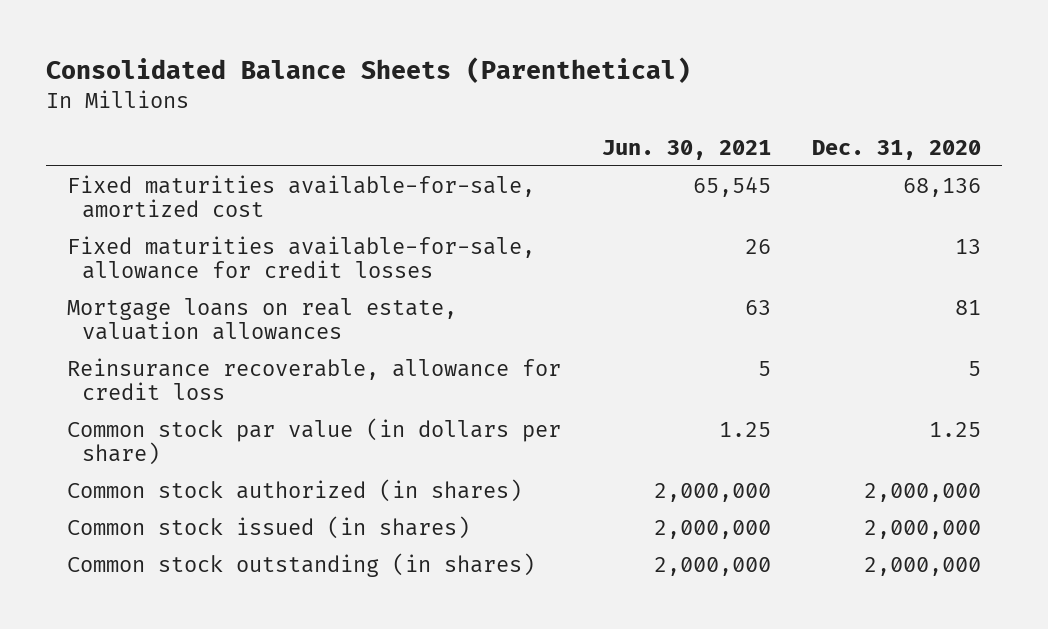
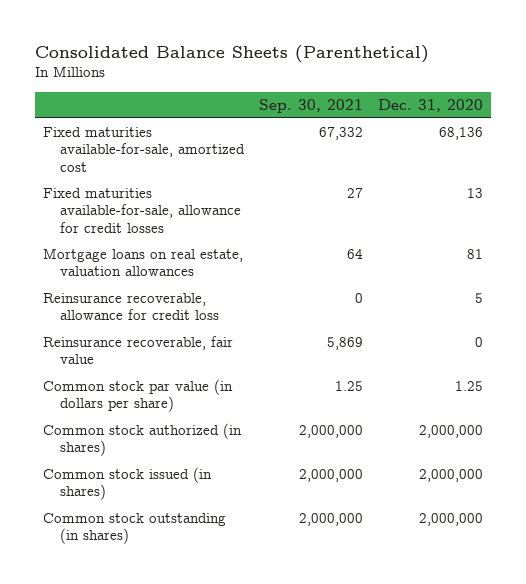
[601,139,771,160] Jun. 30, 2021 -> none
none -> [259,98,364,113] Sep. 30, 2021
none -> [42,336,233,365] Reinsurance recoverable, fair value

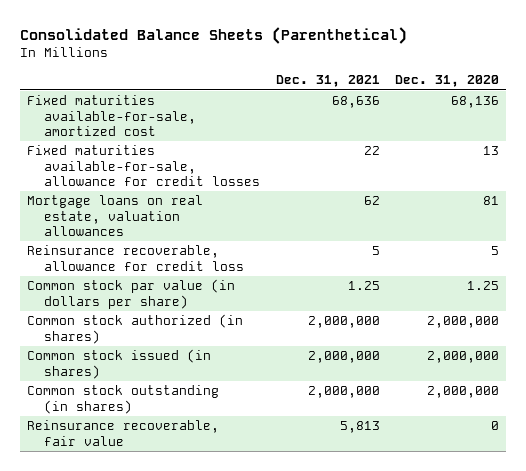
[259,98,364,113] Sep. 30, 2021 -> none
none -> [275,75,380,88] Dec. 31, 2021
[42,336,233,365] Reinsurance recoverable, fair value -> [27,420,220,446] Reinsurance recoverable, fair value

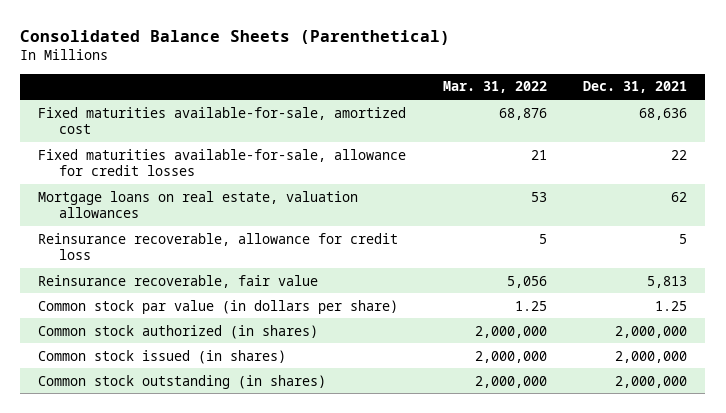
[394,75,499,88] Dec. 31, 2020 -> none
none -> [442,81,547,94] Mar. 31, 2022
[27,420,220,446] Reinsurance recoverable, fair value -> [38,274,319,288] Reinsurance recoverable, fair value

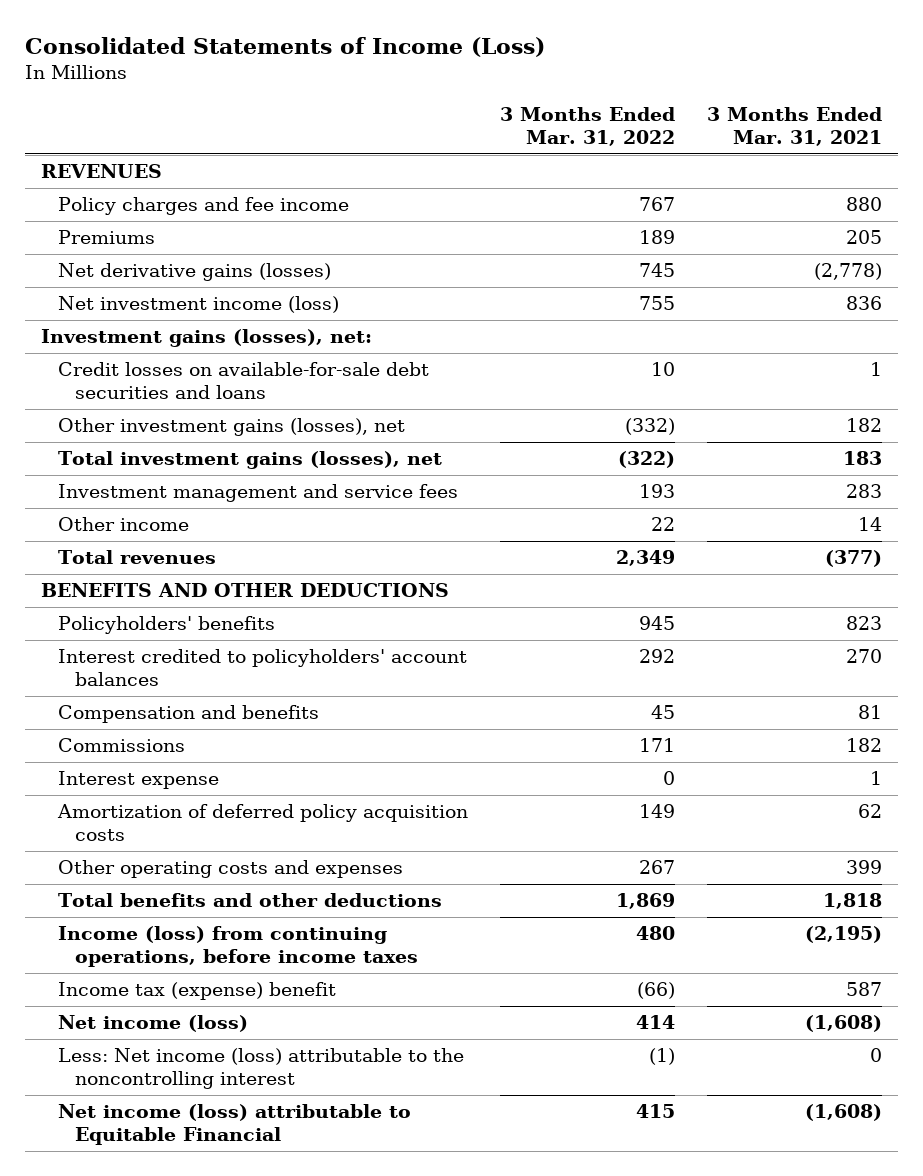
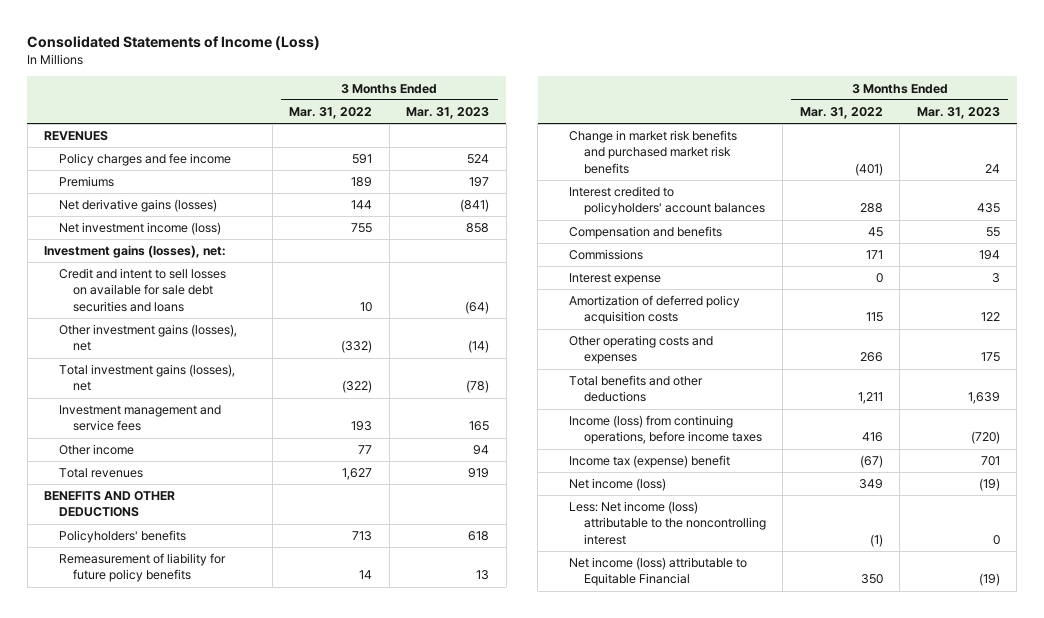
[706,107,882,147] 3 Months Ended Mar. 31, 2021 -> none
none -> [406,106,490,119] Mar. 31, 2023
[638,197,675,212] 767 -> [352,154,373,165] 591
[638,263,675,278] 745 -> [351,200,373,210] 144
[57,362,429,400] Credit losses on available-for-sale debt securities and loans -> [58,268,226,312] Credit and intent to sell losses on available for sale debt securities and loans
[650,517,675,532] 22 -> [358,445,373,455] 77
[615,550,675,567] 2,349 -> [342,468,373,481] 1,627
[638,616,675,631] 945 -> [352,531,373,542] 713
none -> [58,553,226,583] Remeasurement of liability for future policy benefits
none -> [569,130,738,174] Change in market risk benefits and purchased market risk benefits
[638,649,675,664] 292 -> [859,203,883,214] 288
[638,804,675,819] 149 -> [865,312,883,323] 115
[638,860,675,875] 267 -> [859,352,883,363] 266
[615,893,675,910] 1,869 -> [857,392,883,405] 1,211
[635,926,675,941] 480 -> [861,432,883,443] 416
[636,982,675,1000] (66) -> [859,455,883,469] (67)
[635,1015,675,1030] 414 -> [858,479,883,490] 349
[635,1104,675,1119] 415 -> [860,574,883,585] 350

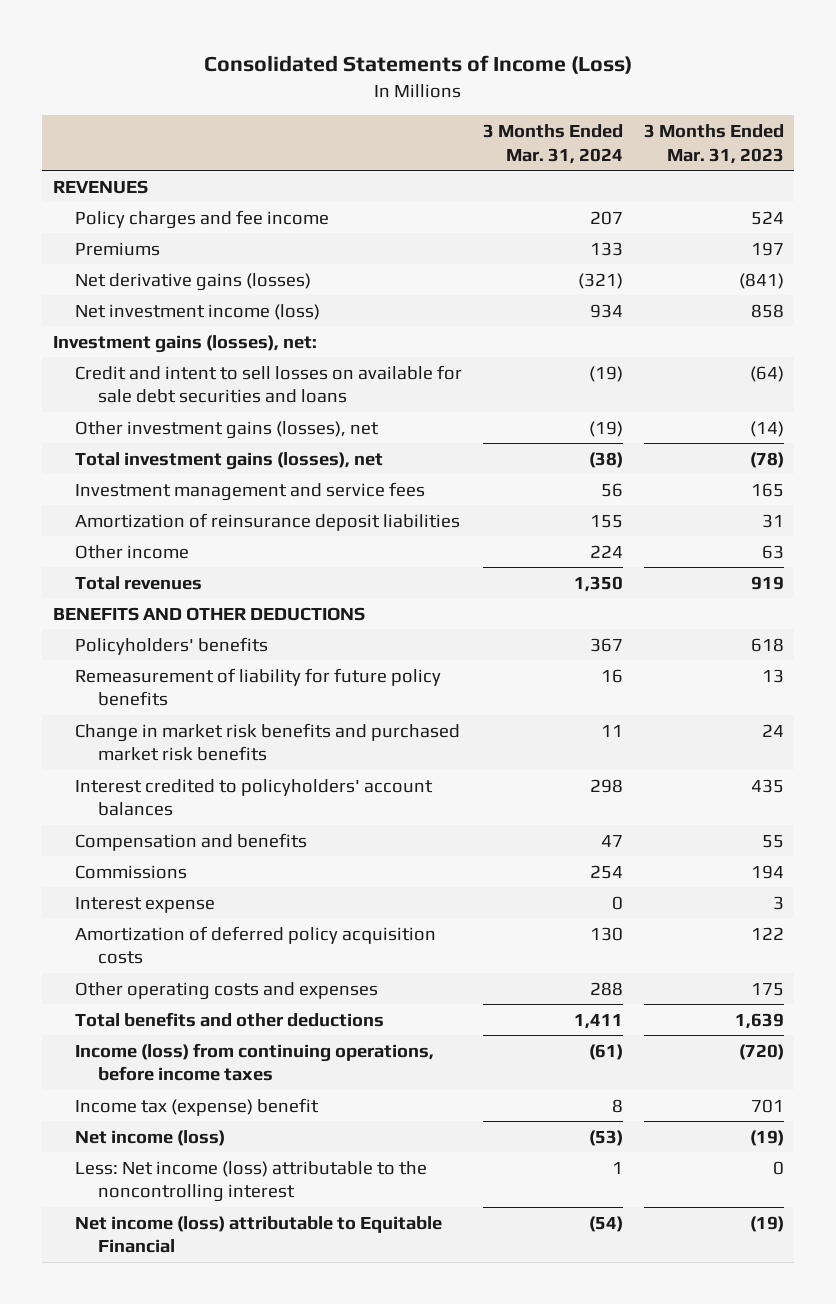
[289,106,373,119] Mar. 31, 2022 -> none
none -> [482,123,623,164] 3 Months Ended Mar. 31, 2024
none -> [75,512,461,531] Amortization of reinsurance deposit liabilities
[473,445,490,456] 94 -> [761,544,784,559] 63

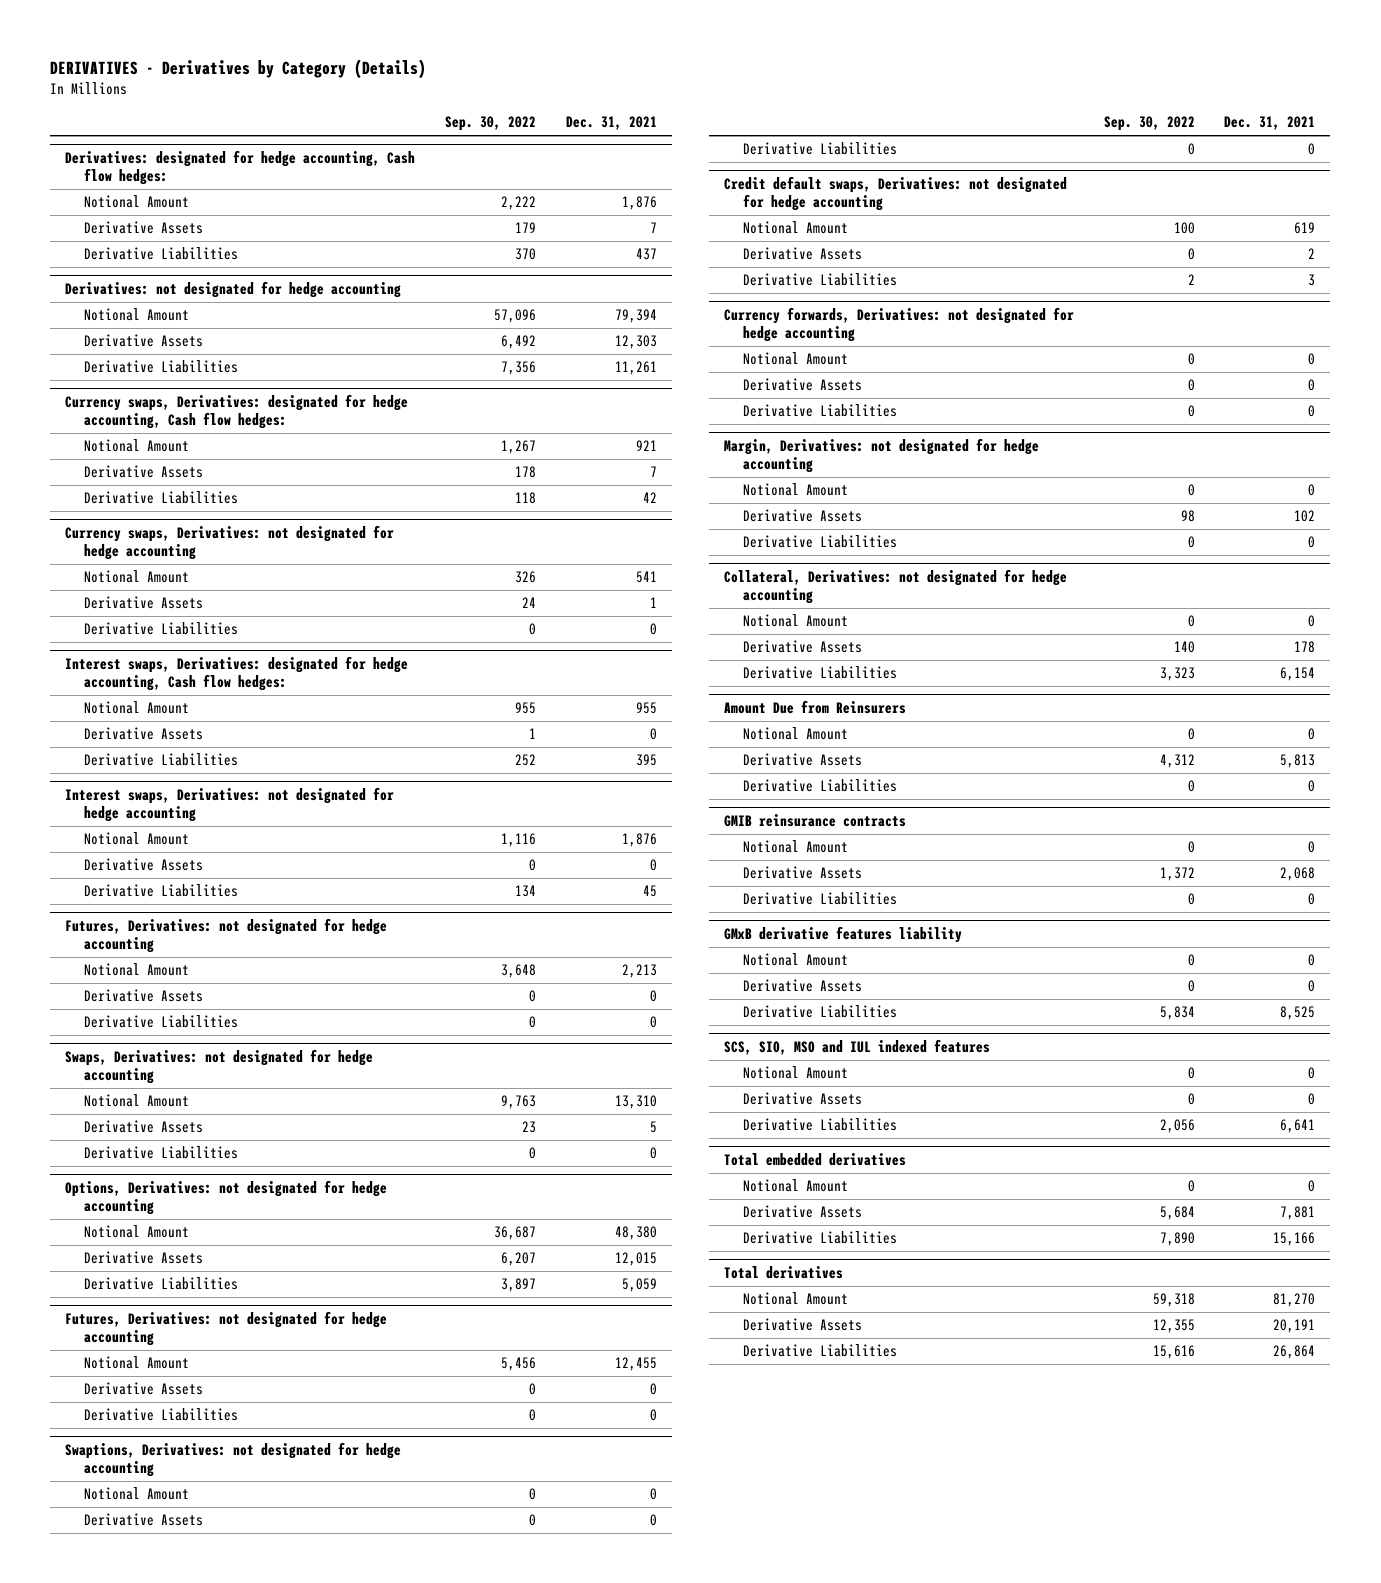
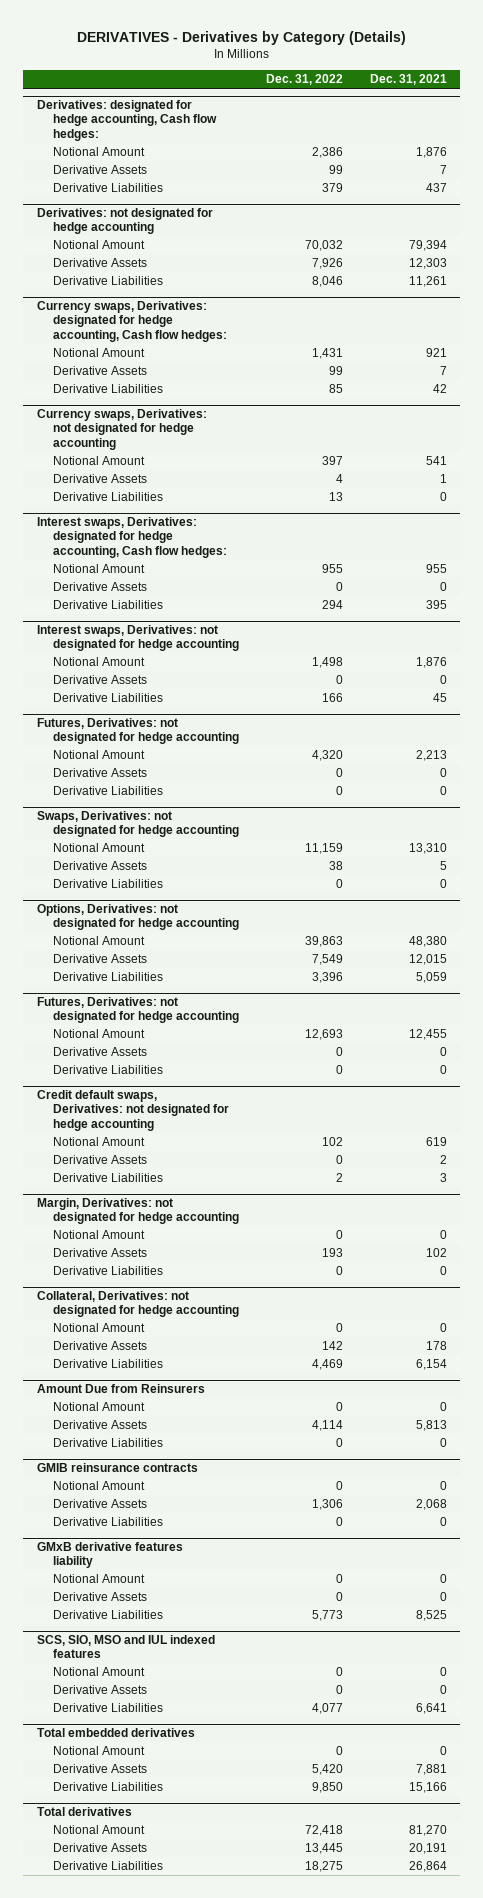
[444,116,536,132] Sep. 30, 2022 -> none
none -> [265,74,343,86] Dec. 31, 2022
[65,1442,402,1478] Swaptions, Derivatives: not designated for hedge accounting -> none
[84,1487,190,1501] Notional Amount -> none
[84,1513,204,1527] Derivative Assets -> none
[743,142,898,156] Derivative Liabilities -> none
[723,307,1074,343] Currency forwards, Derivatives: not designated for hedge accounting -> none
[743,352,849,366] Notional Amount -> none
[743,378,863,392] Derivative Assets -> none
[743,404,898,418] Derivative Liabilities -> none

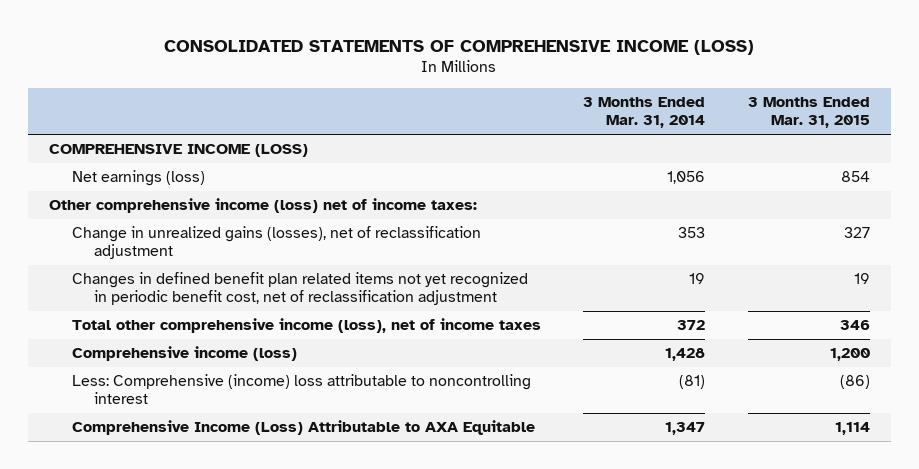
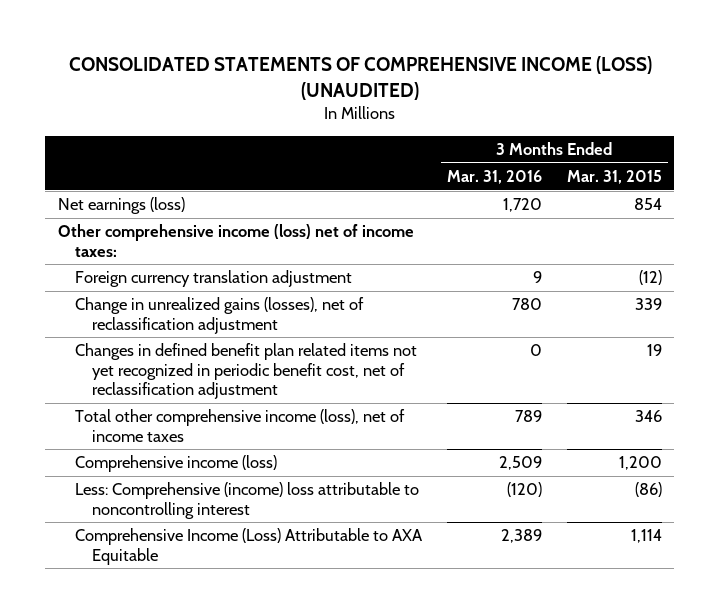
[164,39,755,55] CONSOLIDATED STATEMENTS OF COMPREHENSIVE INCOME (LOSS) -> [68,55,652,100] CONSOLIDATED STATEMENTS OF COMPREHENSIVE INCOME (LOSS) (UNAUDITED)
[583,97,706,129] 3 Months Ended Mar. 31, 2014 -> none
none -> [446,170,542,185] Mar. 31, 2016
[48,144,308,158] COMPREHENSIVE INCOME (LOSS) -> none
none -> [74,270,352,288] Foreign currency translation adjustment
[843,227,870,239] 327 -> [634,298,662,311] 339

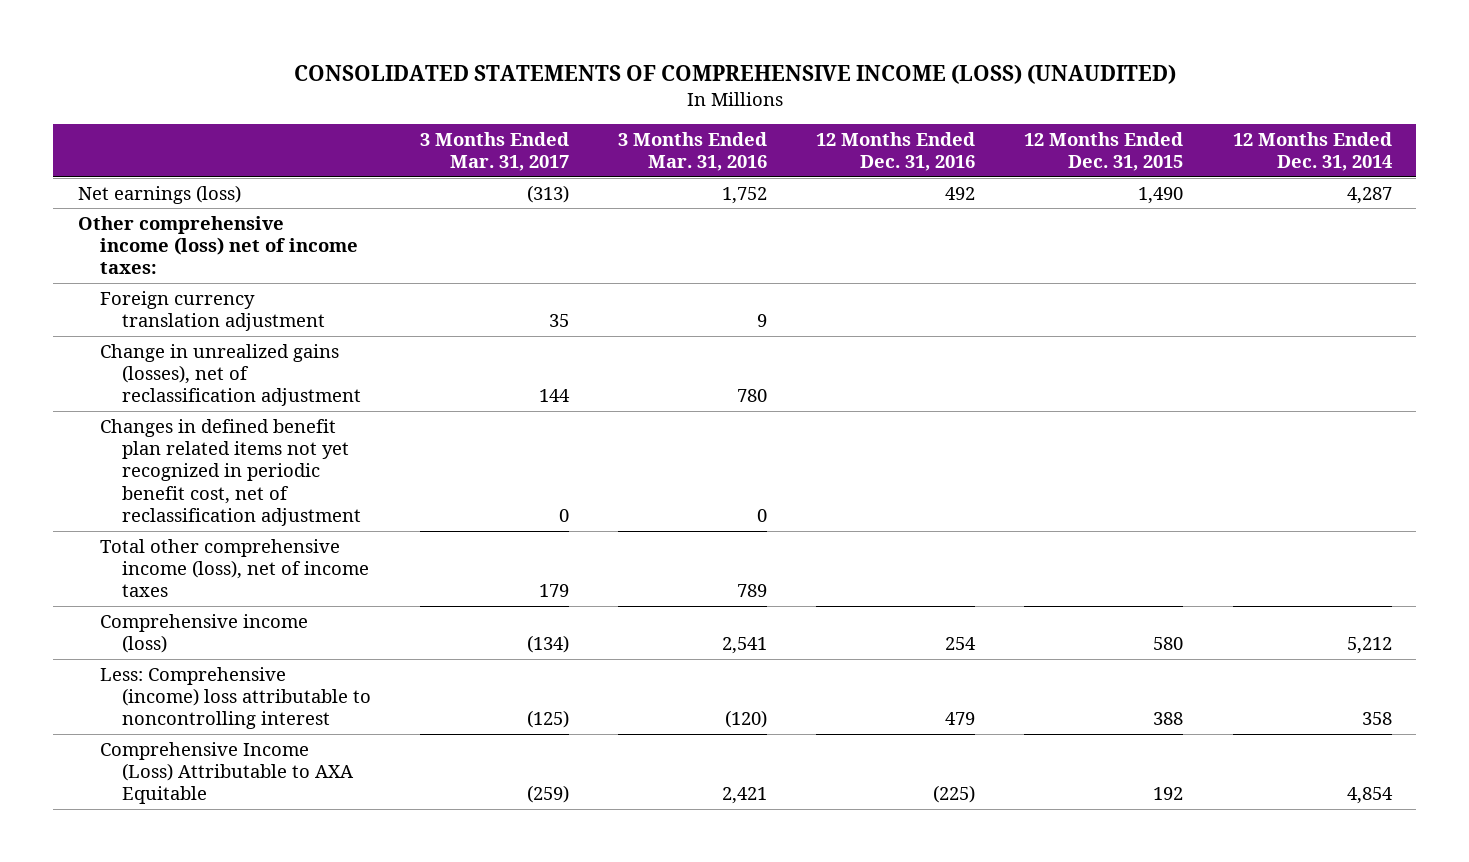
[566,170,662,185] Mar. 31, 2015 -> none
none -> [419,131,569,172] 3 Months Ended Mar. 31, 2017
none -> [816,131,976,172] 12 Months Ended Dec. 31, 2016
none -> [1024,131,1184,172] 12 Months Ended Dec. 31, 2015
none -> [1232,131,1392,172] 12 Months Ended Dec. 31, 2014
[502,198,542,213] 1,720 -> [721,186,767,204] 1,752
[498,456,542,471] 2,509 -> [721,637,767,655] 2,541
[500,529,542,544] 2,389 -> [721,787,767,805] 2,421

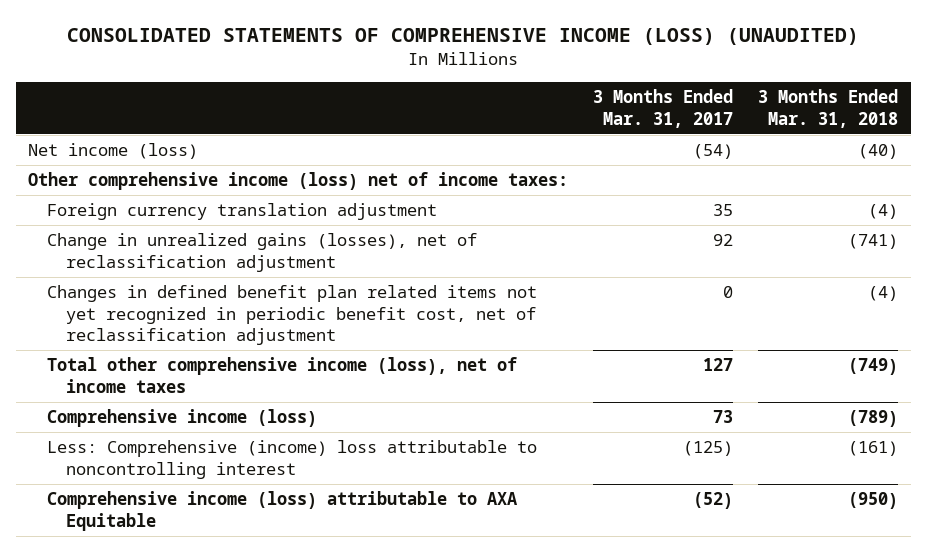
[617,131,767,172] 3 Months Ended Mar. 31, 2016 -> none
[816,131,976,172] 12 Months Ended Dec. 31, 2016 -> none
[1024,131,1184,172] 12 Months Ended Dec. 31, 2015 -> none
[1232,131,1392,172] 12 Months Ended Dec. 31, 2014 -> none
none -> [758,89,899,129] 3 Months Ended Mar. 31, 2018
[77,184,241,204] Net earnings (loss) -> [28,143,199,160] Net income (loss)
[526,184,569,203] (313) -> [693,144,734,160] (54)
[538,389,570,403] 144 -> [713,234,734,247] 92
[538,584,569,598] 179 -> [703,358,734,372] 127
[526,635,569,654] (134) -> [713,410,734,424] 73
[99,741,354,805] Comprehensive Income (Loss) Attributable to AXA Equitable -> [46,491,518,531] Comprehensive income (loss) attributable to AXA Equitable
[526,785,569,804] (259) -> [693,492,734,510] (52)

